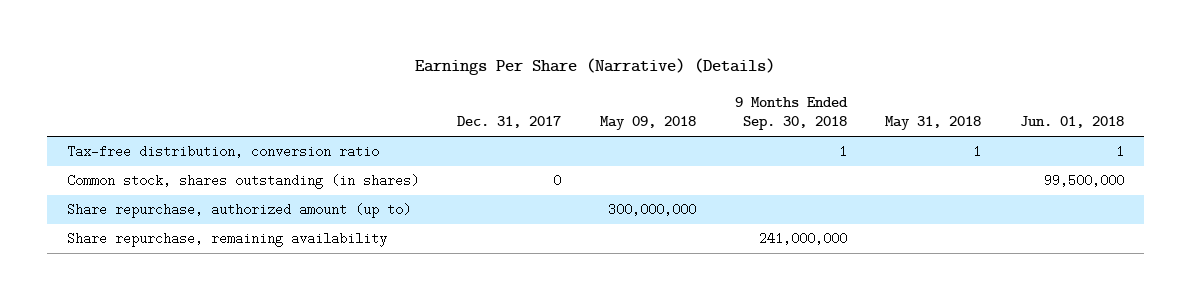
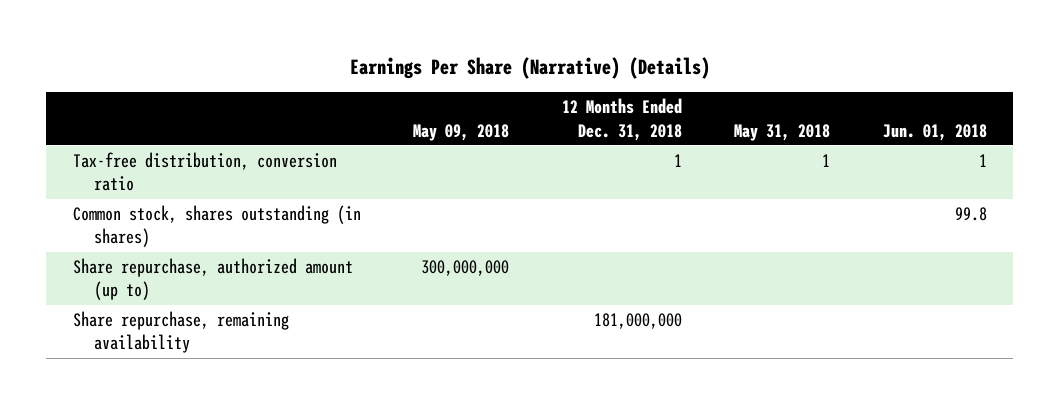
[457,116,562,129] Dec. 31, 2017 -> none
[734,96,848,131] 9 Months Ended Sep. 30, 2018 -> none
none -> [561,98,682,141] 12 Months Ended Dec. 31, 2018
[1044,174,1125,188] 99,500,000 -> [955,207,988,222] 99.8

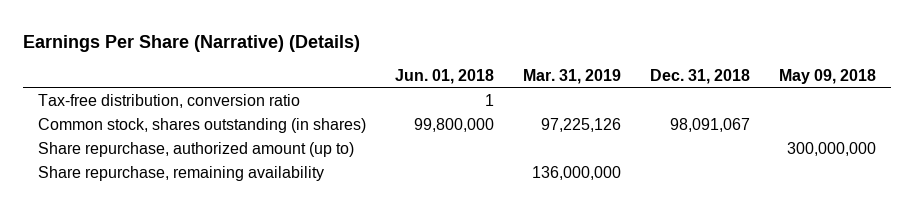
[561,98,682,141] 12 Months Ended Dec. 31, 2018 -> none
[734,123,831,141] May 31, 2018 -> none
none -> [523,69,622,85] Mar. 31, 2019
none -> [650,69,751,85] Dec. 31, 2018
[955,207,988,222] 99.8 -> [414,118,495,133] 99,800,000

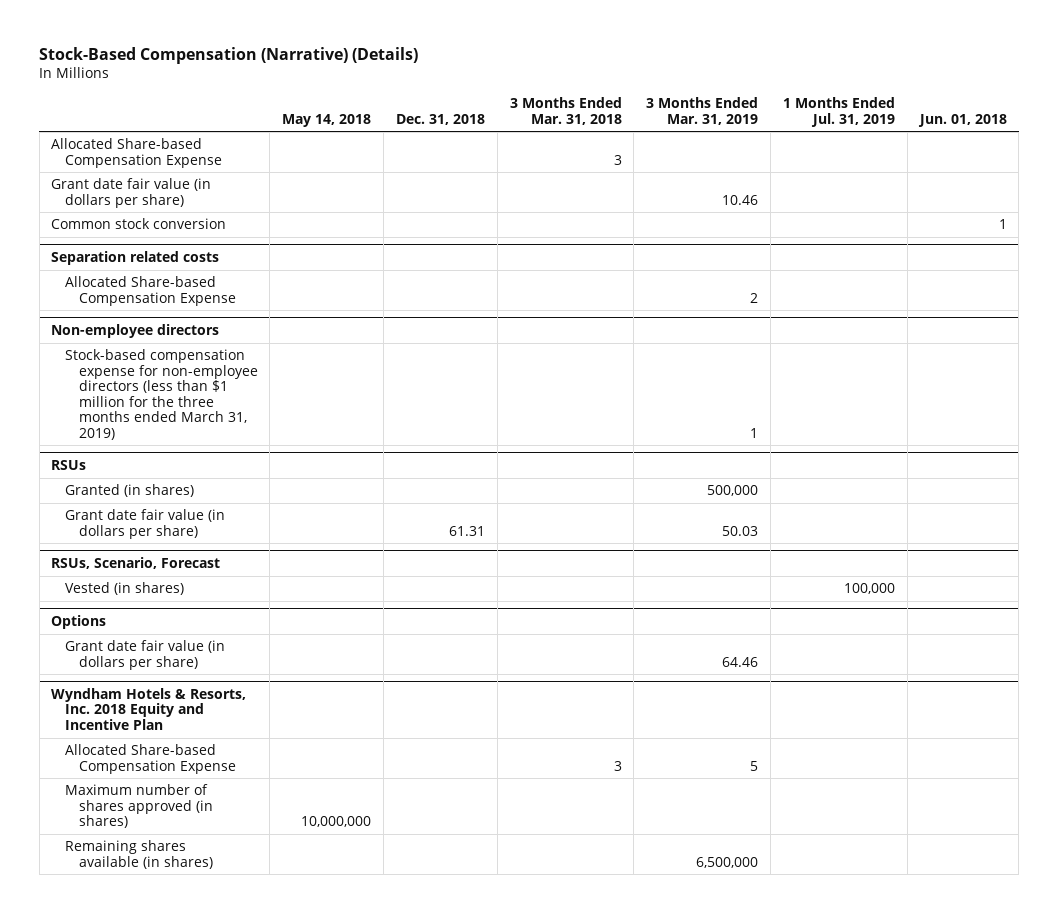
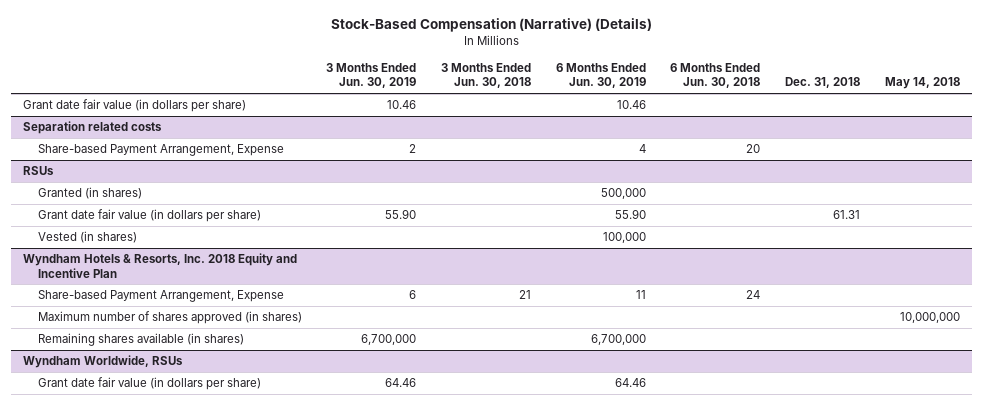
[509,97,622,125] 3 Months Ended Mar. 31, 2018 -> none
[646,97,759,125] 3 Months Ended Mar. 31, 2019 -> none
[782,97,895,127] 1 Months Ended Jul. 31, 2019 -> none
[917,113,1007,127] Jun. 01, 2018 -> none
none -> [326,62,417,89] 3 Months Ended Jun. 30, 2019
none -> [440,62,531,89] 3 Months Ended Jun. 30, 2018
none -> [555,62,646,89] 6 Months Ended Jun. 30, 2019
none -> [670,62,761,89] 6 Months Ended Jun. 30, 2018
[51,138,223,168] Allocated Share-based Compensation Expense -> none
[51,218,227,230] Common stock conversion -> none
[51,323,220,338] Non-employee directors -> none
[65,349,258,440] Stock-based compensation expense for non-employee directors (less than $1 million for the three months ended March 31, 2019) -> none
[65,276,236,306] Allocated Share-based Compensation Expense -> [37,144,284,157] Share-based Payment Arrangement, Expense
[51,556,221,569] RSUs, Scenario, Forecast -> none
[65,582,185,596] Vested (in shares) -> none
[51,614,107,629] Options -> none
[65,640,226,670] Grant date fair value (in dollars per share) -> none
none -> [37,231,137,244] Vested (in shares)
[65,744,236,774] Allocated Share-based Compensation Expense -> [37,290,284,303] Share-based Payment Arrangement, Expense
none -> [23,355,184,369] Wyndham Worldwide, RSUs
none -> [37,377,261,391] Grant date fair value (in dollars per share)

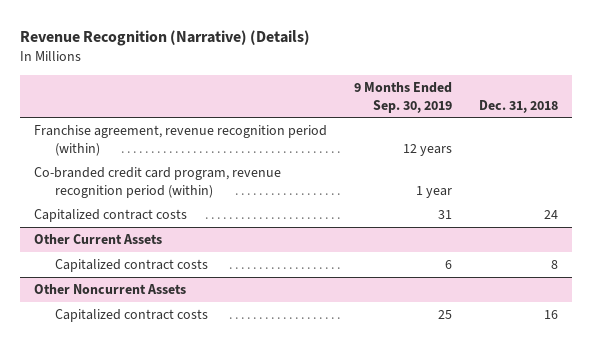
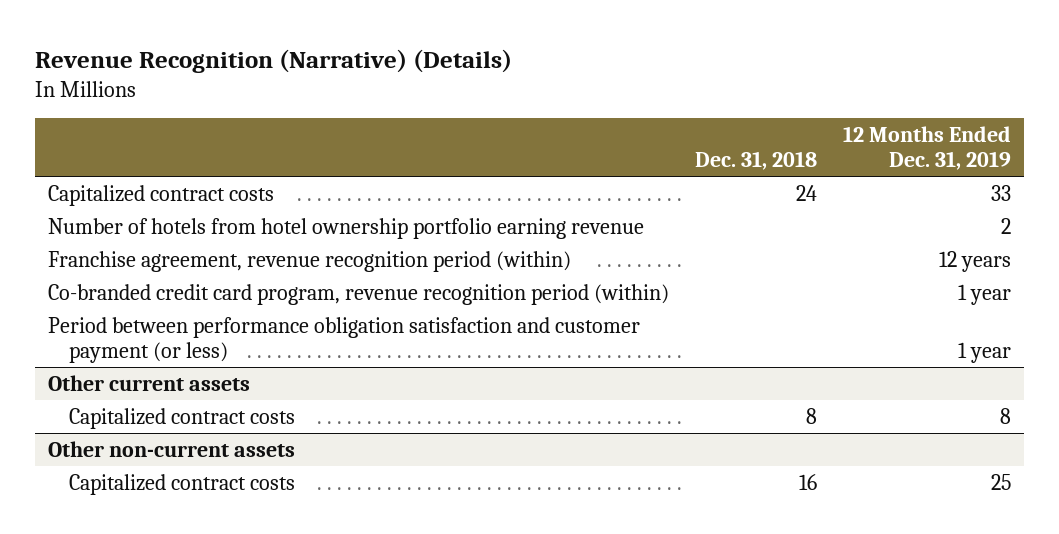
[353,81,452,113] 9 Months Ended Sep. 30, 2019 -> none
none -> [843,126,1012,171] 12 Months Ended Dec. 31, 2019
[33,209,187,223] Capitalized contract costs -> [47,184,274,206] Capitalized contract costs
none -> [47,217,644,239] Number of hotels from hotel ownership portfolio earning revenue
none -> [47,316,640,363] Period between performance obligation satisfaction and customer payment (or less)
[33,234,162,245] Other Current Assets -> [47,374,250,391] Other current assets
[33,284,186,295] Other Noncurrent Assets -> [47,440,295,457] Other non-current assets

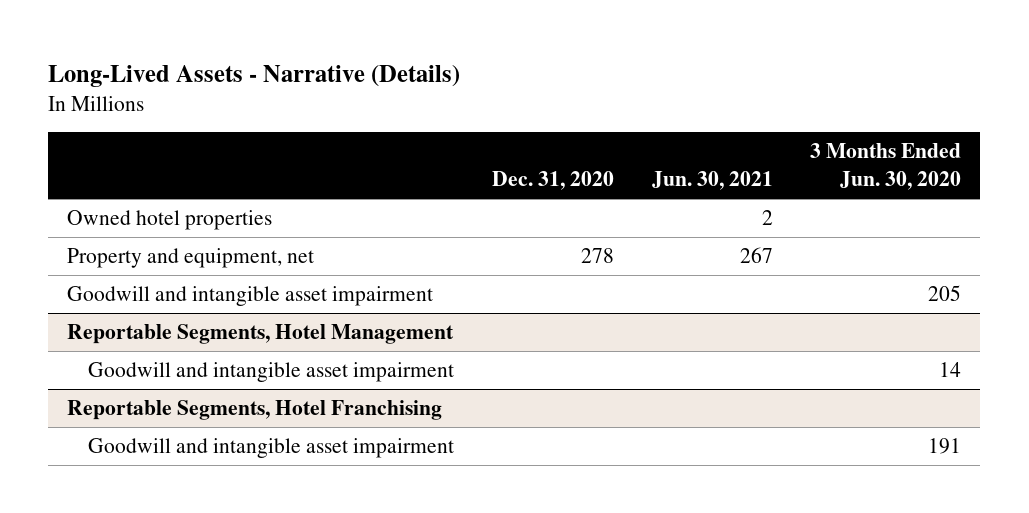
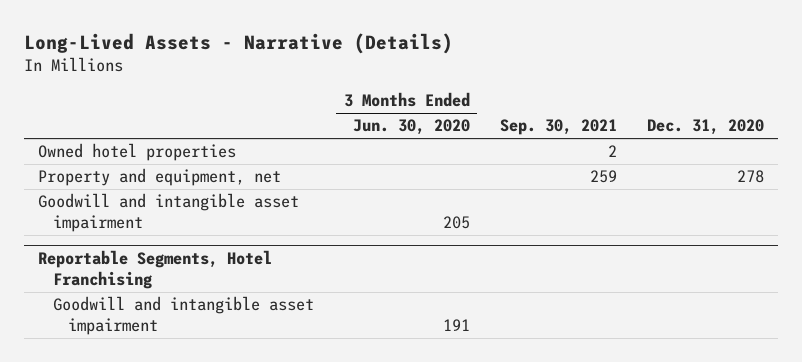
[651,171,773,191] Jun. 30, 2021 -> none
none -> [499,119,617,136] Sep. 30, 2021
[67,324,455,345] Reportable Segments, Hotel Management -> none
[88,362,455,383] Goodwill and intangible asset impairment -> none

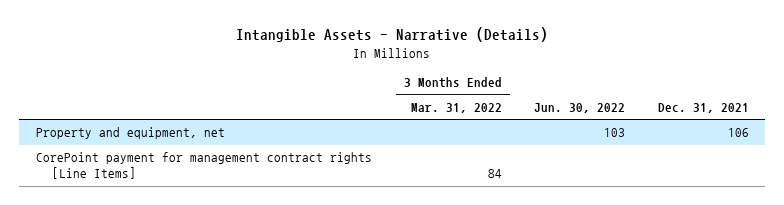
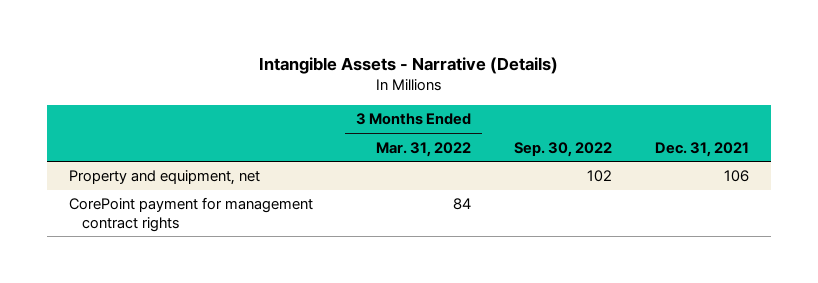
[534,102,626,113] Jun. 30, 2022 -> none
none -> [514,141,613,157] Sep. 30, 2022
[35,152,372,180] CorePoint payment for management contract rights [Line Items] -> [68,197,313,232] CorePoint payment for management contract rights

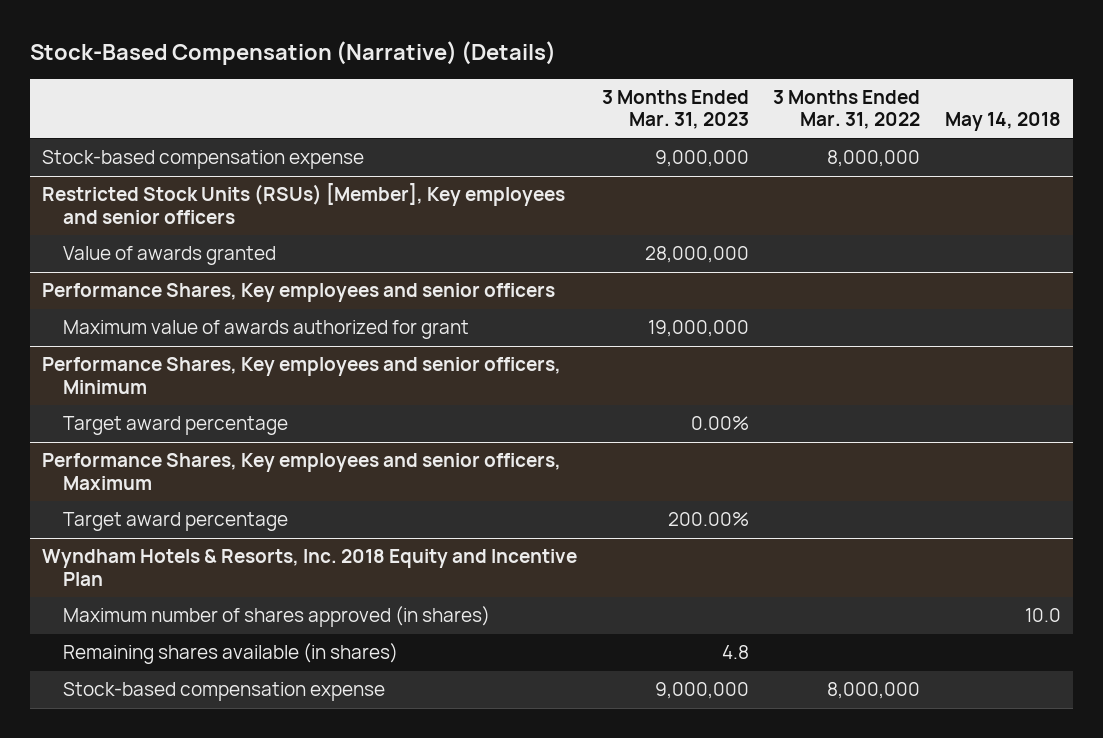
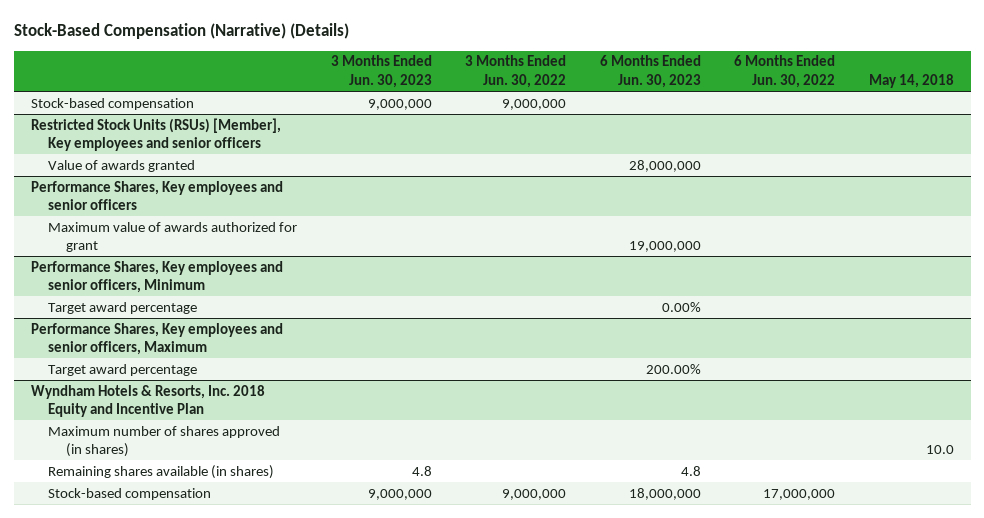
[601,89,749,130] 3 Months Ended Mar. 31, 2023 -> none
[773,89,921,130] 3 Months Ended Mar. 31, 2022 -> none
none -> [330,55,432,88] 3 Months Ended Jun. 30, 2023
none -> [465,55,567,88] 3 Months Ended Jun. 30, 2022
none -> [599,55,701,88] 6 Months Ended Jun. 30, 2023
none -> [734,55,836,88] 6 Months Ended Jun. 30, 2022
[42,150,365,170] Stock-based compensation expense -> [30,97,194,110] Stock-based compensation
[62,682,385,702] Stock-based compensation expense -> [48,487,212,500] Stock-based compensation

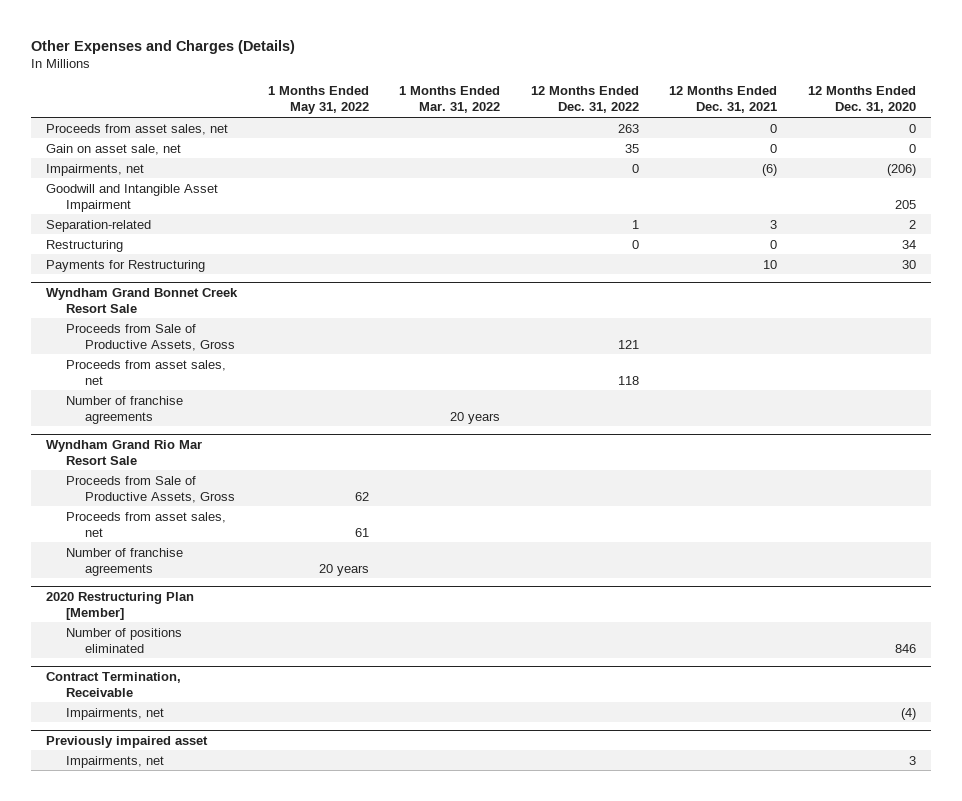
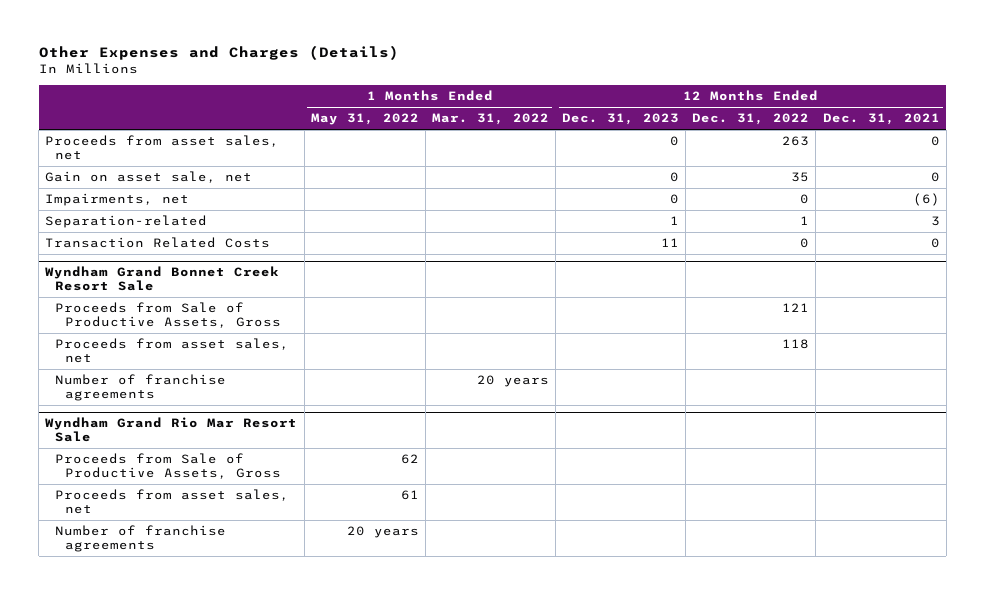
[807,86,916,114] 12 Months Ended Dec. 31, 2020 -> none
none -> [562,113,680,126] Dec. 31, 2023
[46,183,219,212] Goodwill and Intangible Asset Impairment -> none
[46,239,124,252] Restructuring -> none
[46,259,206,272] Payments for Restructuring -> none
none -> [45,237,271,249] Transaction Related Costs
[46,591,195,620] 2020 Restructuring Plan [Member] -> none
[65,627,182,653] Number of positions eliminated -> none
[46,671,182,697] Contract Termination, Receivable -> none
[65,707,164,720] Impairments, net -> none
[46,735,209,748] Previously impaired asset -> none
[65,755,164,768] Impairments, net -> none

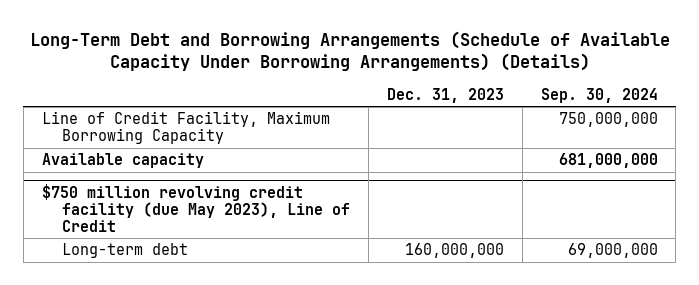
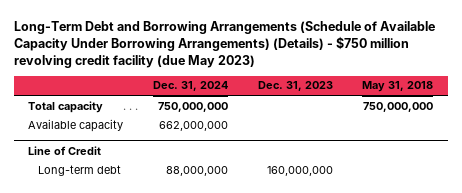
[29,30,670,72] Long-Term Debt and Borrowing Arrangements (Schedule of Available Capacity Under Borrowing Arrangements) (Details) -> [13,20,435,68] Long-Term Debt and Borrowing Arrangements (Schedule of Available Capacity Under Borrowing Arrangements) (Details) - $750 million revolving credit facility (due May 2023)
[540,87,658,103] Sep. 30, 2024 -> none
none -> [153,81,229,92] Dec. 31, 2024
none -> [362,81,434,93] May 31, 2018
[41,111,330,145] Line of Credit Facility, Maximum Borrowing Capacity -> [28,100,104,113] Total capacity
[41,183,351,232] $750 million revolving credit facility (due May 2023), Line of Credit -> [28,145,102,155] Line of Credit

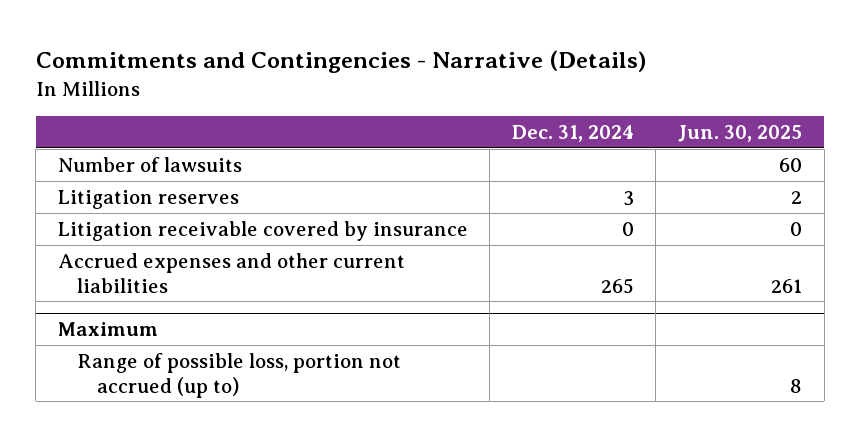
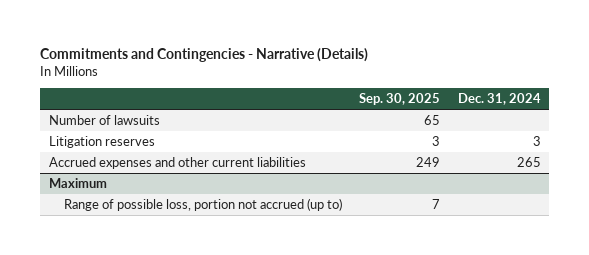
[678,125,803,143] Jun. 30, 2025 -> none
none -> [359,93,441,106] Sep. 30, 2025
[57,220,468,241] Litigation receivable covered by insurance -> none

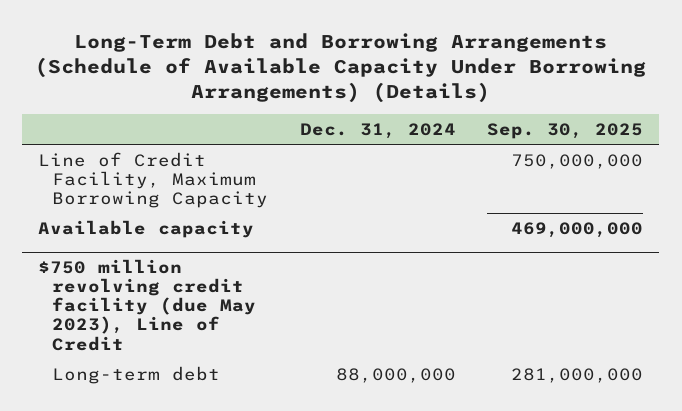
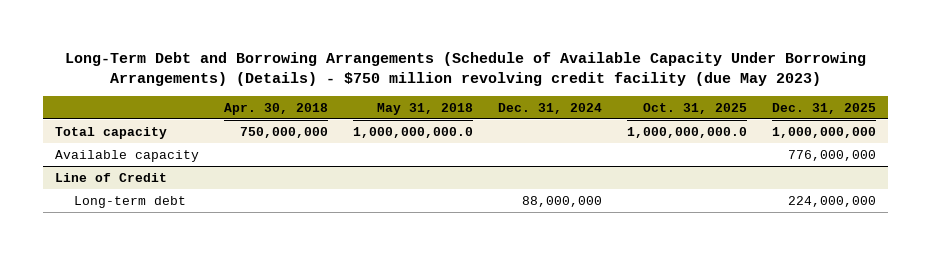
[34,32,646,104] Long-Term Debt and Borrowing Arrangements (Schedule of Available Capacity Under Borrowing Arrangements) (Details) -> [64,52,866,87] Long-Term Debt and Borrowing Arrangements (Schedule of Available Capacity Under Borrowing Arrangements) (Details) - $750 million revolving credit facility (due May 2023)
[487,123,644,140] Sep. 30, 2025 -> none
none -> [224,102,329,115] Apr. 30, 2018
none -> [377,102,474,115] May 31, 2018
none -> [643,102,748,114] Oct. 31, 2025
none -> [771,102,876,114] Dec. 31, 2025
[38,151,269,208] Line of Credit Facility, Maximum Borrowing Capacity -> [55,126,168,139] Total capacity
[38,259,257,351] $750 million revolving credit facility (due May 2023), Line of Credit -> [55,172,168,182] Line of Credit

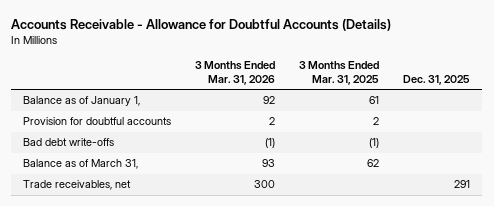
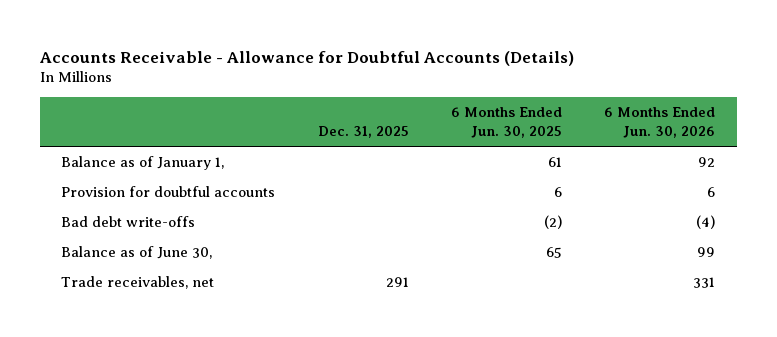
[195,61,276,86] 3 Months Ended Mar. 31, 2026 -> none
[299,61,380,86] 3 Months Ended Mar. 31, 2025 -> none
none -> [450,107,562,139] 6 Months Ended Jun. 30, 2025
none -> [604,107,716,139] 6 Months Ended Jun. 30, 2026
[23,159,139,170] Balance as of March 31, -> [61,246,213,260] Balance as of June 30,

